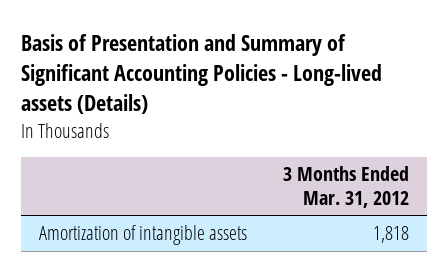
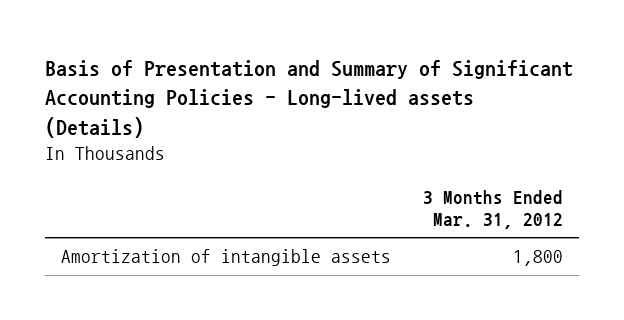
[372,226,409,244] 1,818 -> [513,250,564,267] 1,800

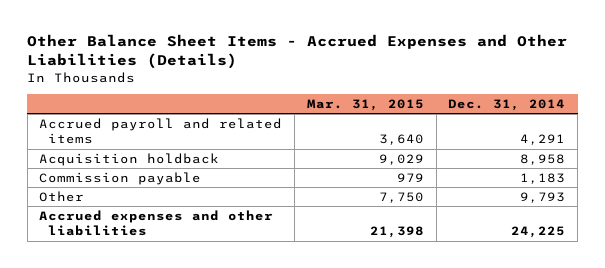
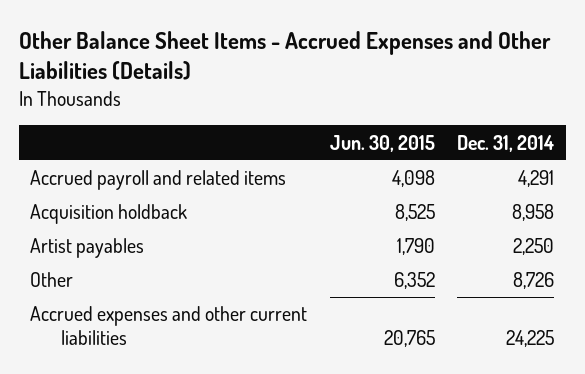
[306,98,424,111] Mar. 31, 2015 -> none
none -> [329,134,435,152] Jun. 30, 2015
[39,171,202,185] Commission payable -> none
none -> [30,238,145,259] Artist payables
[520,191,566,203] 9,793 -> [513,272,555,290] 8,726
[39,209,274,237] Accrued expenses and other liabilities -> [30,306,308,345] Accrued expenses and other current liabilities

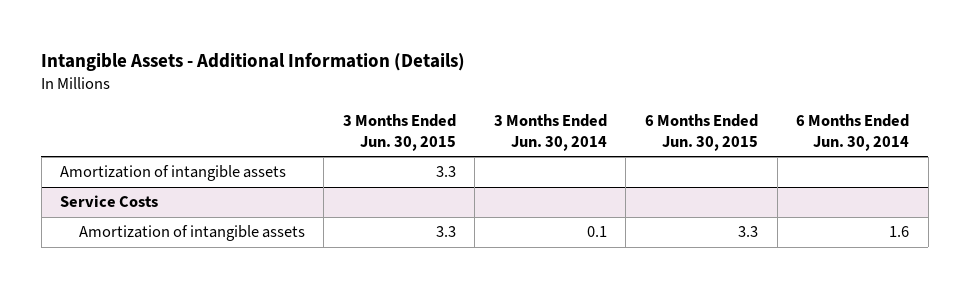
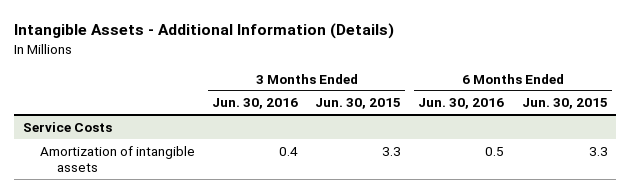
[493,113,607,151] 3 Months Ended Jun. 30, 2014 -> none
[796,113,910,151] 6 Months Ended Jun. 30, 2014 -> none
none -> [211,98,298,110] Jun. 30, 2016
none -> [418,98,505,110] Jun. 30, 2016
[60,165,287,182] Amortization of intangible assets -> none

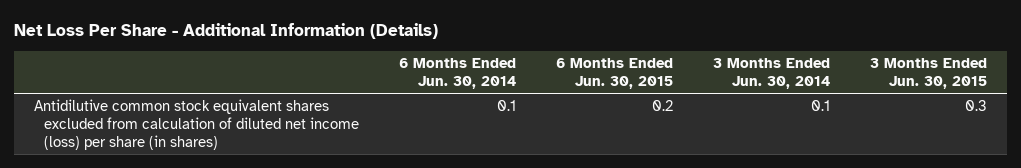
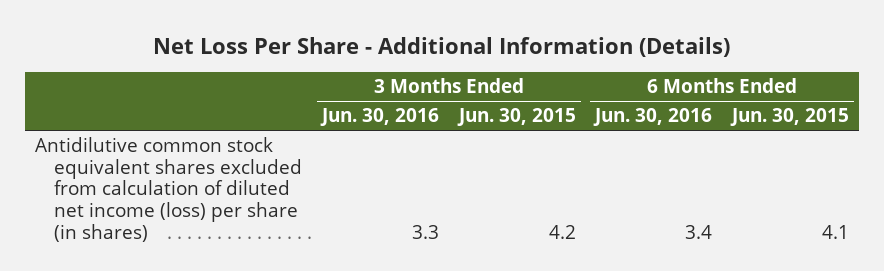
[399,58,517,89] 6 Months Ended Jun. 30, 2014 -> none
[713,58,831,89] 3 Months Ended Jun. 30, 2014 -> none
none -> [320,108,440,127] Jun. 30, 2016
none -> [593,108,713,127] Jun. 30, 2016
[652,100,674,112] 0.2 -> [822,224,850,239] 4.1
[965,100,988,112] 0.3 -> [548,224,576,239] 4.2

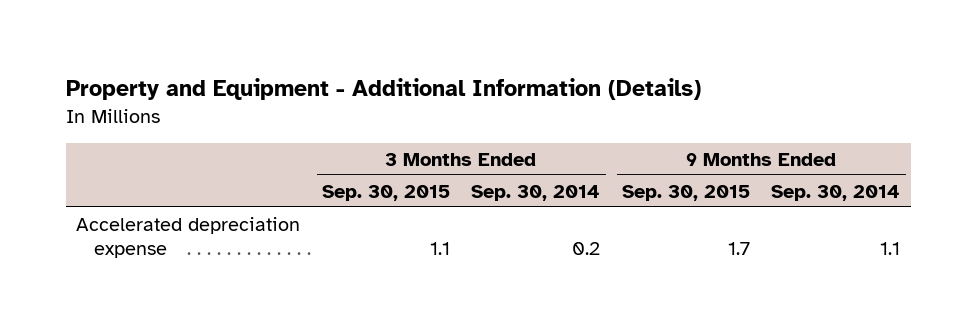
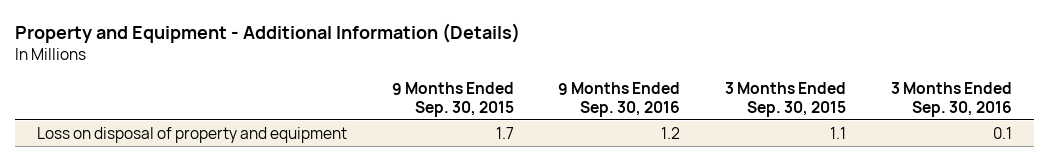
[471,184,601,201] Sep. 30, 2014 -> none
[771,184,901,201] Sep. 30, 2014 -> none
none -> [558,81,681,117] 9 Months Ended Sep. 30, 2016
none -> [890,81,1012,117] 3 Months Ended Sep. 30, 2016
[76,216,301,258] Accelerated depreciation expense -> [36,127,347,144] Loss on disposal of property and equipment

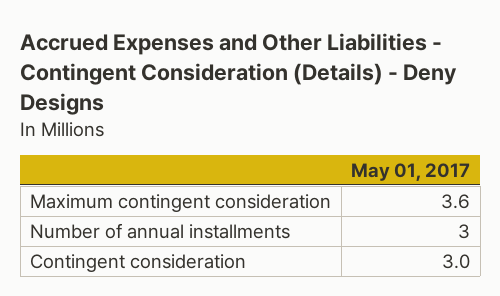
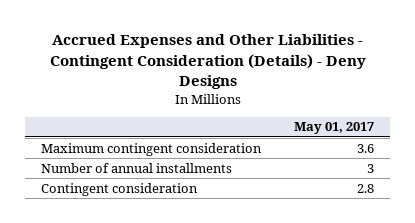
[442,253,471,269] 3.0 -> [357,183,375,193] 2.8

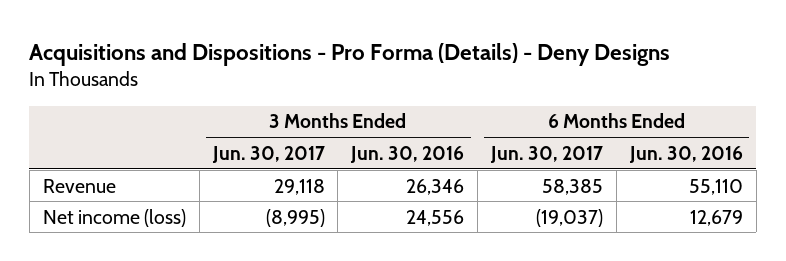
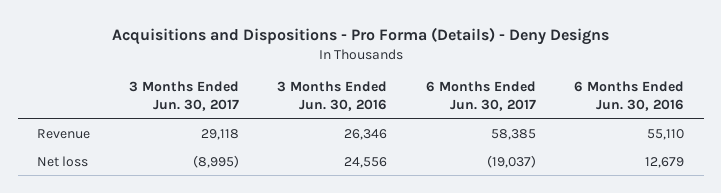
[42,208,186,227] Net income (loss) -> [37,155,89,167] Net loss

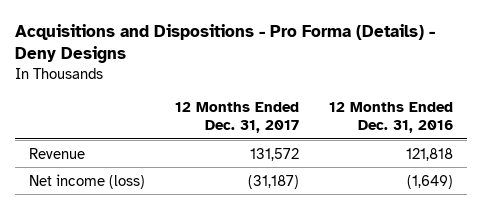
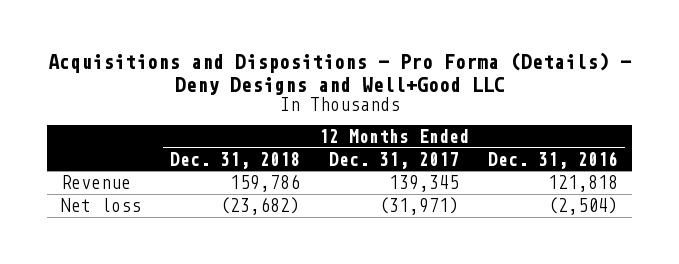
[14,24,435,64] Acquisitions and Dispositions - Pro Forma (Details) - Deny Designs -> [47,52,631,95] Acquisitions and Dispositions - Pro Forma (Details) - Deny Designs and Well+Good LLC
none -> [170,151,301,169] Dec. 31, 2018
[249,147,299,161] 131,572 -> [389,174,460,192] 139,345
[29,173,146,189] Net income (loss) -> [61,197,142,212] Net loss
[247,174,299,189] (31,187) -> [379,196,460,215] (31,971)
[406,174,453,189] (1,649) -> [547,196,618,215] (2,504)

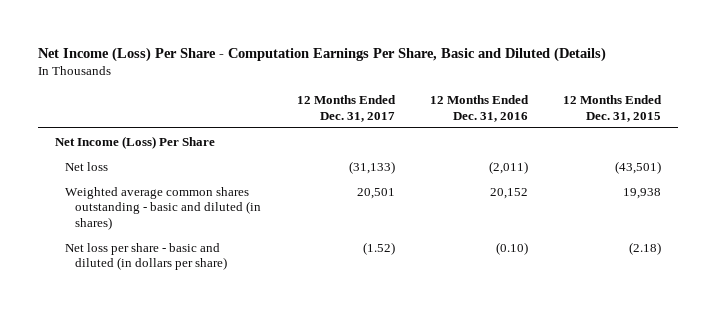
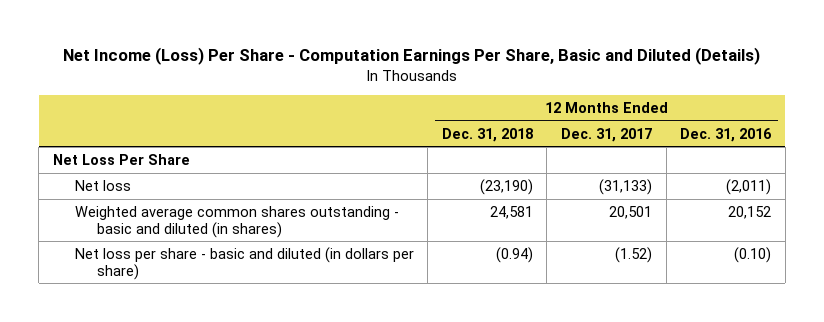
[562,95,662,122] 12 Months Ended Dec. 31, 2015 -> none
none -> [441,127,533,142] Dec. 31, 2018
[55,135,216,149] Net Income (Loss) Per Share -> [52,153,190,165] Net Loss Per Share

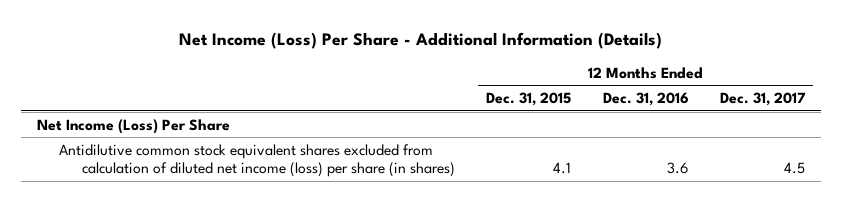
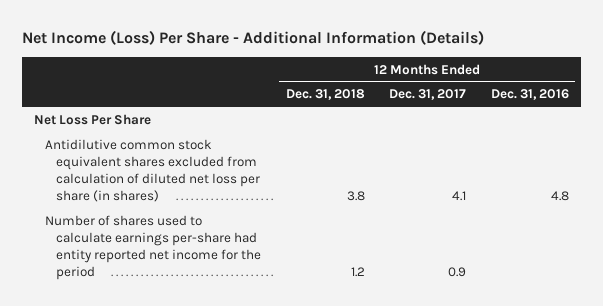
[486,92,572,107] Dec. 31, 2015 -> none
none -> [285,89,365,101] Dec. 31, 2018
[36,118,230,134] Net Income (Loss) Per Share -> [34,113,152,125] Net Loss Per Share
[59,143,455,177] Antidilutive common stock equivalent shares excluded from calculation of diluted net income (loss) per share (in shares) -> [45,138,260,202] Antidilutive common stock equivalent shares excluded from calculation of diluted net loss per share (in shares)
[666,161,689,174] 3.6 -> [551,190,570,201] 4.8
[784,161,806,174] 4.5 -> [452,190,467,201] 4.1
none -> [45,214,261,280] Number of shares used to calculate earnings per-share had entity reported net income for the period

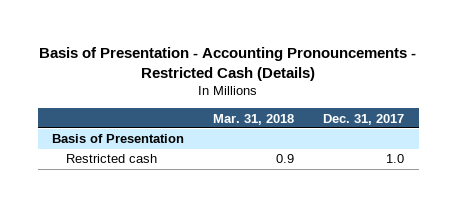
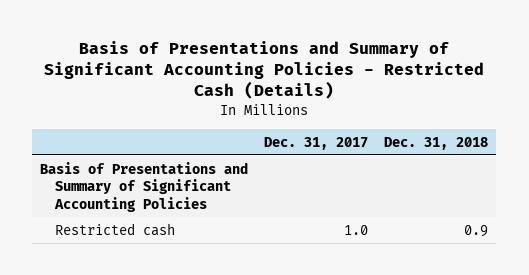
[39,46,417,81] Basis of Presentation - Accounting Pronouncements - Restricted Cash (Details) -> [44,40,485,100] Basis of Presentations and Summary of Significant Accounting Policies - Restricted Cash (Details)
[213,113,295,125] Mar. 31, 2018 -> none
none -> [384,136,489,150] Dec. 31, 2018
[52,134,185,144] Basis of Presentation -> [40,162,249,212] Basis of Presentations and Summary of Significant Accounting Policies

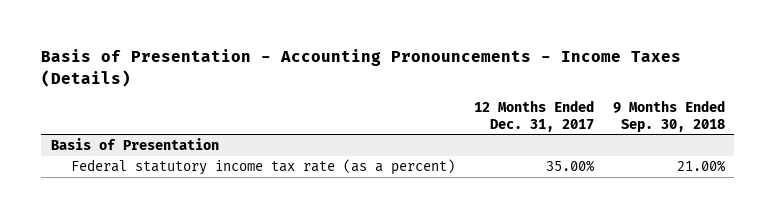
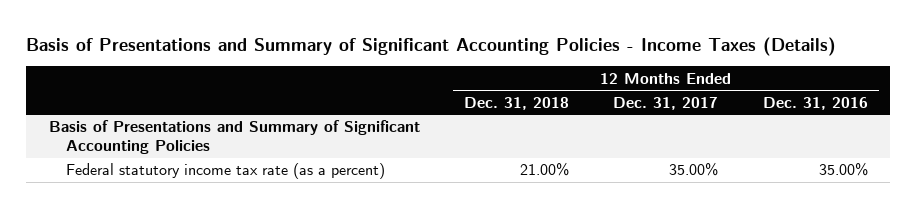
[41,49,682,87] Basis of Presentation - Accounting Pronouncements - Income Taxes (Details) -> [26,36,837,56] Basis of Presentations and Summary of Significant Accounting Policies - Income Taxes (Details)
[612,100,725,132] 9 Months Ended Sep. 30, 2018 -> none
none -> [464,96,570,110] Dec. 31, 2018
none -> [762,96,868,110] Dec. 31, 2016
[50,138,219,151] Basis of Presentation -> [48,120,420,155] Basis of Presentations and Summary of Significant Accounting Policies

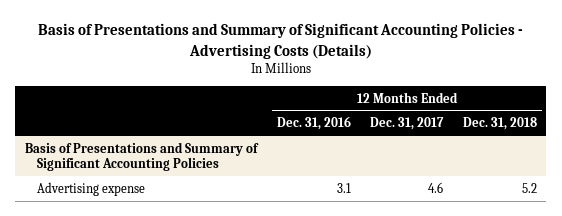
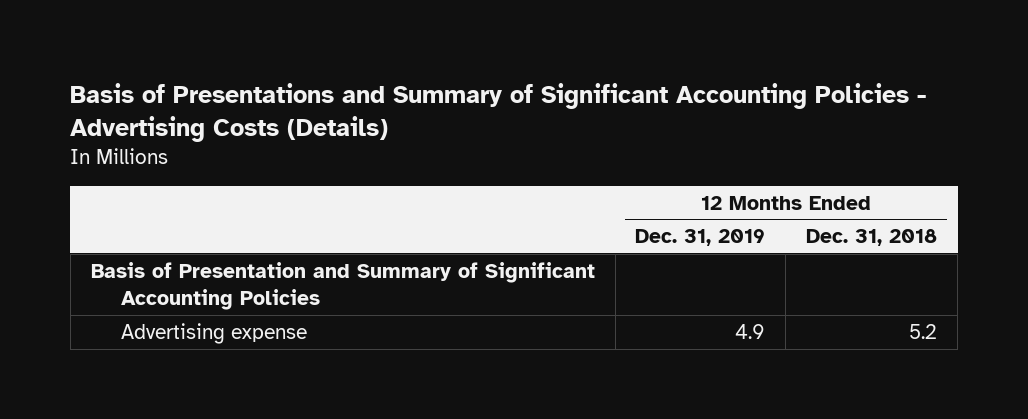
[276,116,351,131] Dec. 31, 2016 -> none
[370,117,445,131] Dec. 31, 2017 -> none
none -> [635,229,766,247] Dec. 31, 2019
[25,141,260,172] Basis of Presentations and Summary of Significant Accounting Policies -> [90,262,595,311] Basis of Presentation and Summary of Significant Accounting Policies

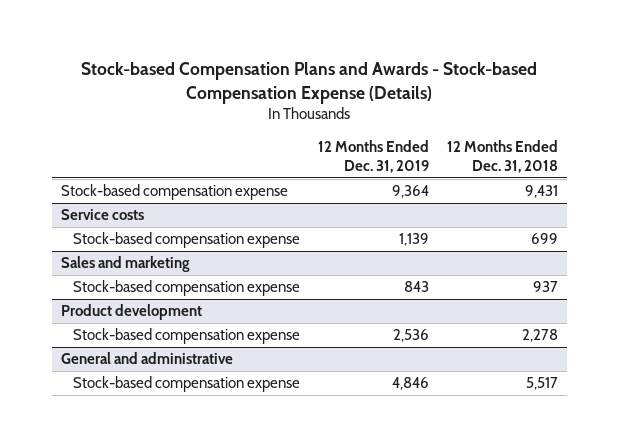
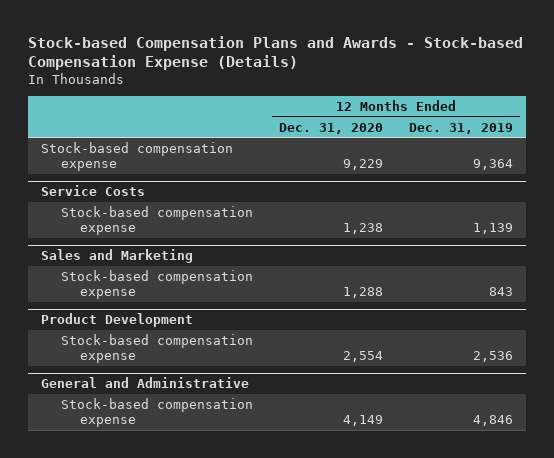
[446,139,558,174] 12 Months Ended Dec. 31, 2018 -> none
none -> [278,122,383,134] Dec. 31, 2020
[60,209,144,221] Service costs -> [41,185,146,197] Service Costs
[60,256,190,273] Sales and marketing -> [41,249,194,264] Sales and Marketing
[60,304,202,321] Product development -> [41,313,194,328] Product Development
[60,352,233,365] General and administrative -> [41,377,250,389] General and Administrative

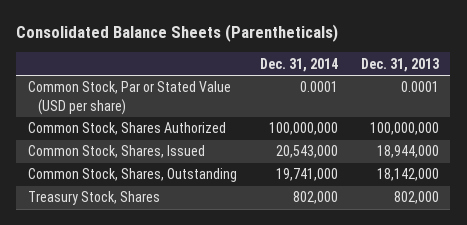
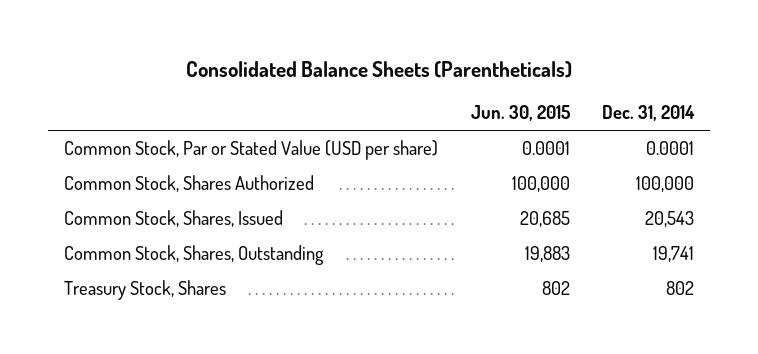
[360,57,439,72] Dec. 31, 2013 -> none
none -> [470,105,570,122] Jun. 30, 2015
[268,122,338,136] 100,000,000 -> [635,176,694,193] 100,000
[275,145,338,159] 20,543,000 -> [644,211,694,228] 20,543
[275,168,338,182] 19,741,000 -> [652,246,694,263] 19,741
[292,191,338,205] 802,000 -> [665,281,694,296] 802

